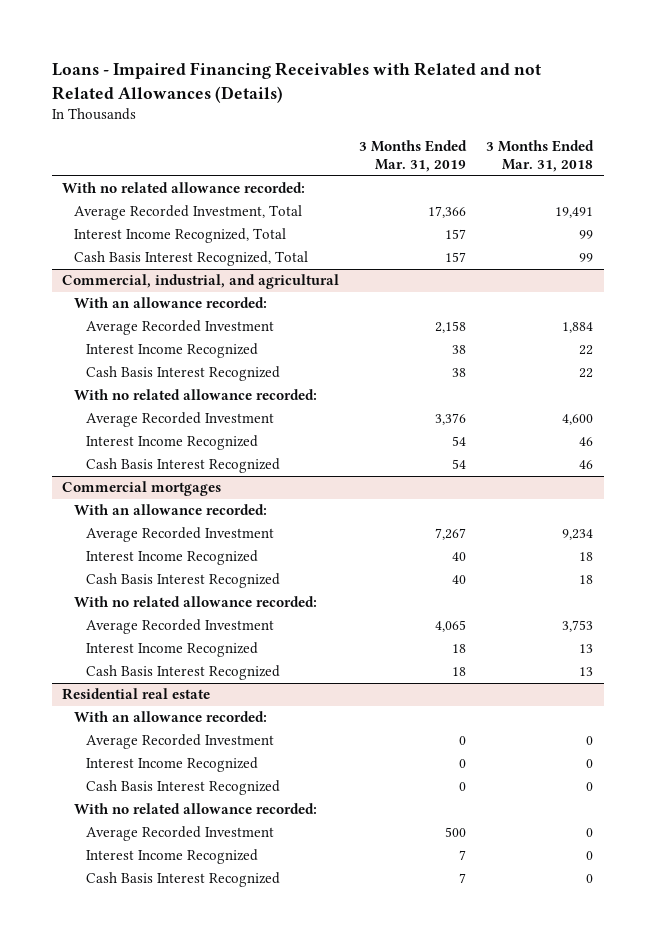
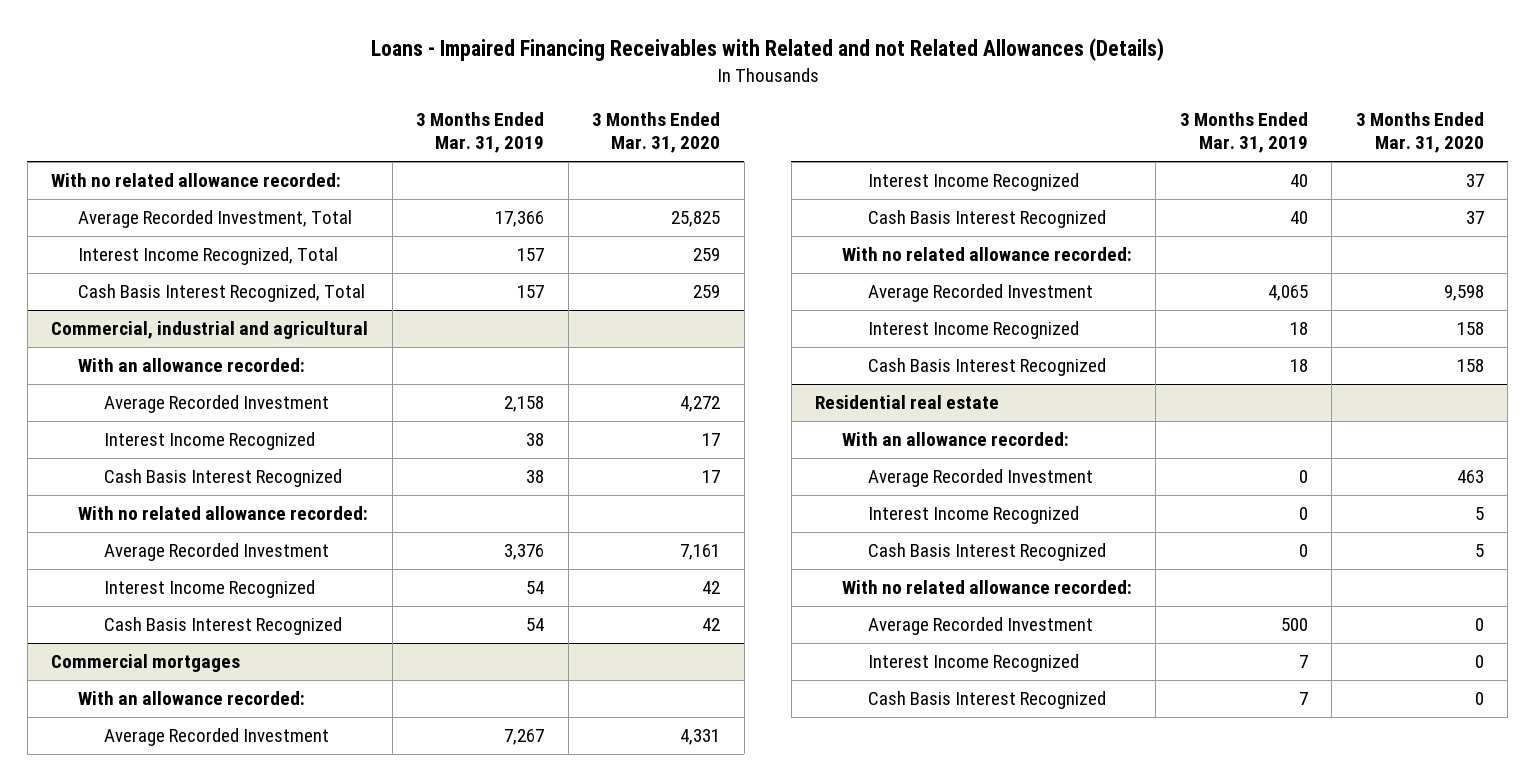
[486,139,595,173] 3 Months Ended Mar. 31, 2018 -> none
none -> [592,111,721,154] 3 Months Ended Mar. 31, 2020
[61,274,339,290] Commercial, industrial, and agricultural -> [51,321,369,340] Commercial, industrial and agricultural

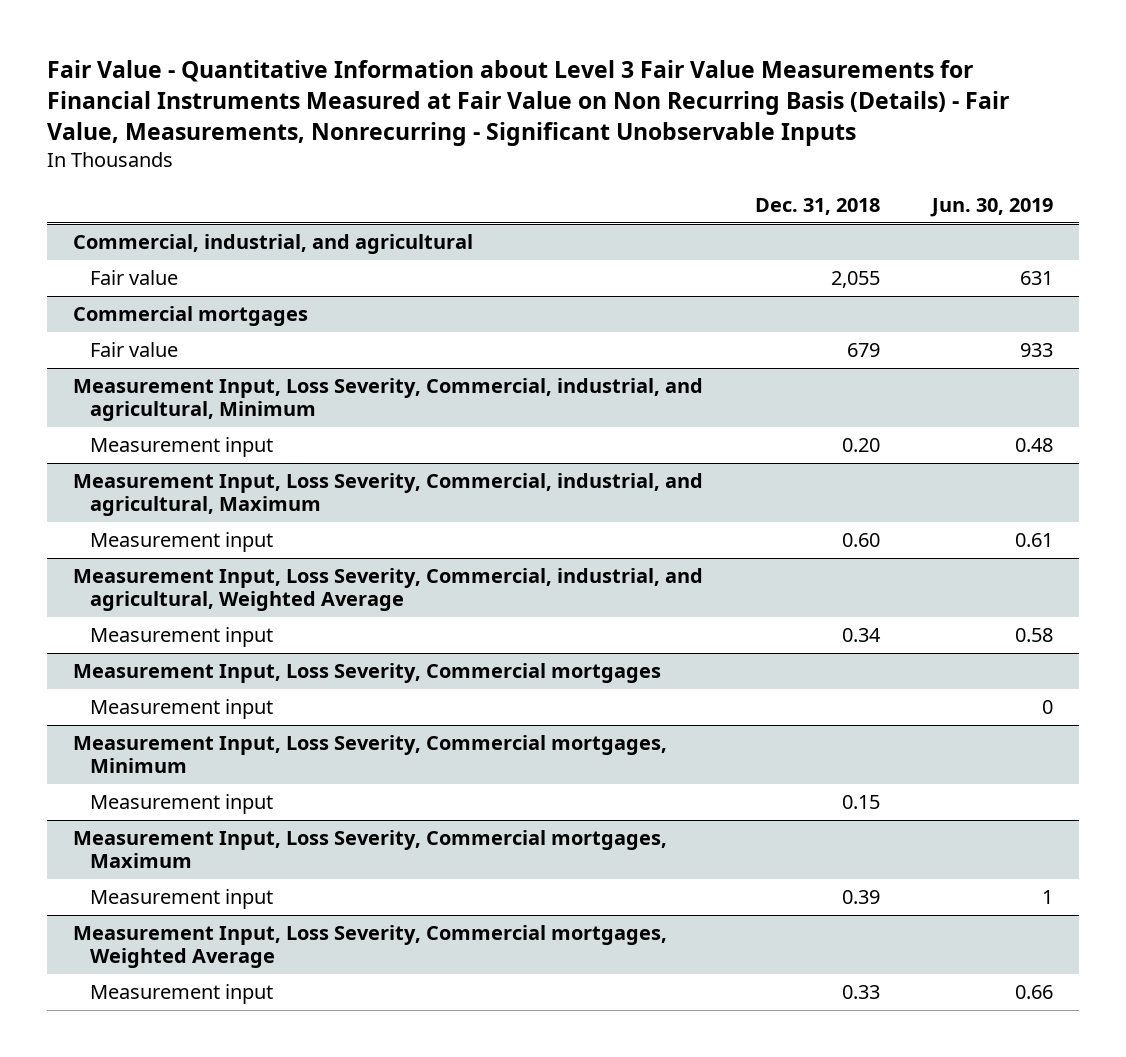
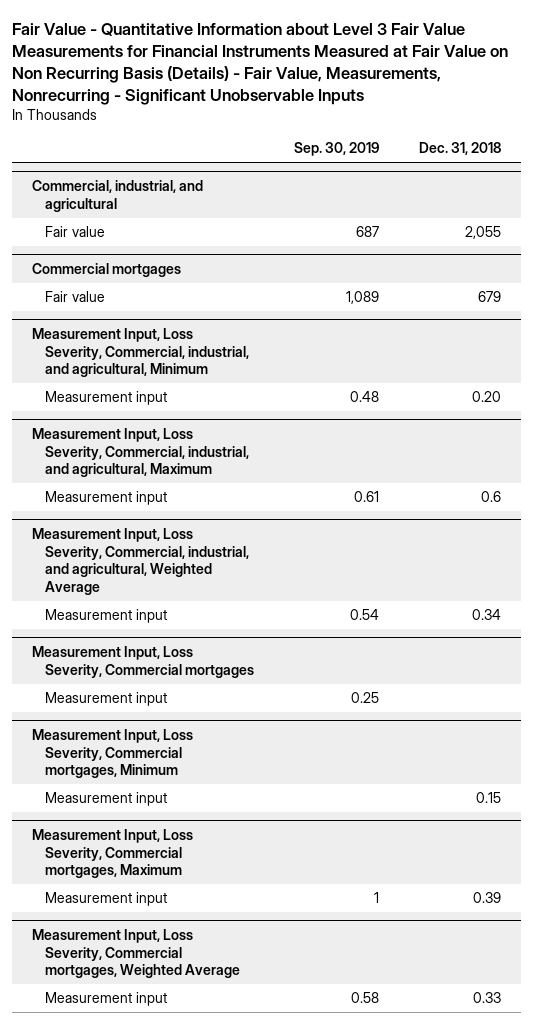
[930,197,1054,217] Jun. 30, 2019 -> none
none -> [294,142,380,157] Sep. 30, 2019
[842,533,881,548] 0.60 -> [481,491,502,503] 0.6

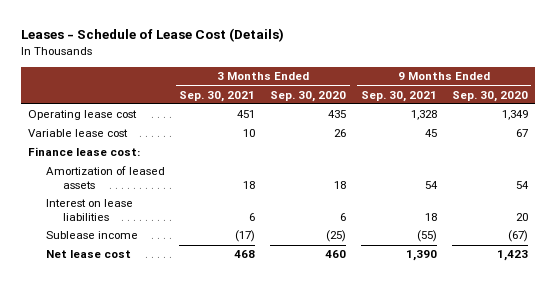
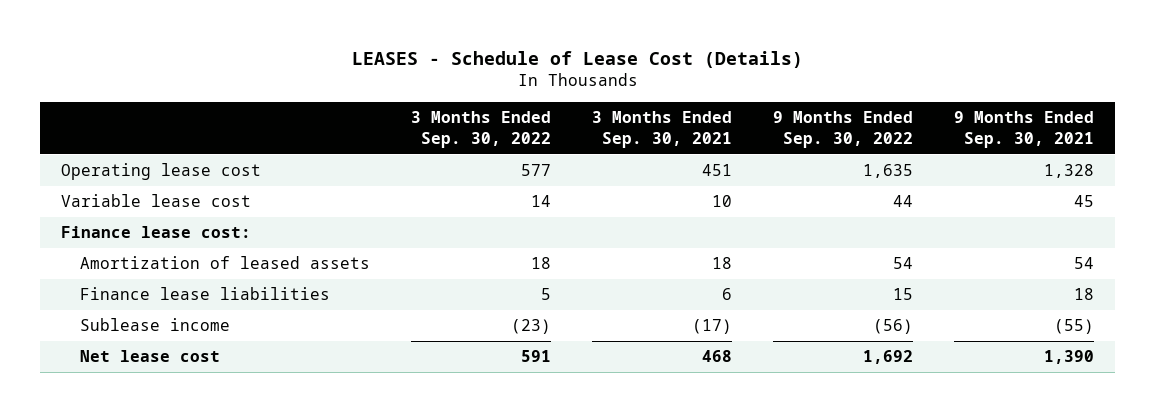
[20,28,284,43] Leases - Schedule of Lease Cost (Details) -> [351,51,803,69] LEASES - Schedule of Lease Cost (Details)
[270,90,347,102] Sep. 30, 2020 -> none
[451,90,528,102] Sep. 30, 2020 -> none
none -> [411,111,552,148] 3 Months Ended Sep. 30, 2022
none -> [773,111,914,148] 9 Months Ended Sep. 30, 2022
[45,199,133,221] Interest on lease liabilities -> [80,287,331,301] Finance lease liabilities

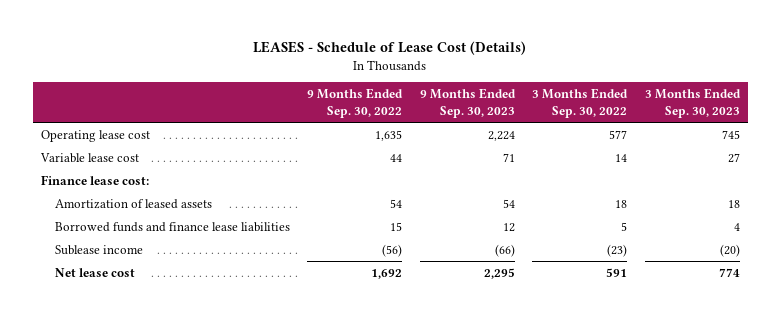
[592,111,733,148] 3 Months Ended Sep. 30, 2021 -> none
[954,111,1095,148] 9 Months Ended Sep. 30, 2021 -> none
none -> [419,88,516,118] 9 Months Ended Sep. 30, 2023
none -> [644,88,741,118] 3 Months Ended Sep. 30, 2023
[80,287,331,301] Finance lease liabilities -> [54,221,290,232] Borrowed funds and finance lease liabilities

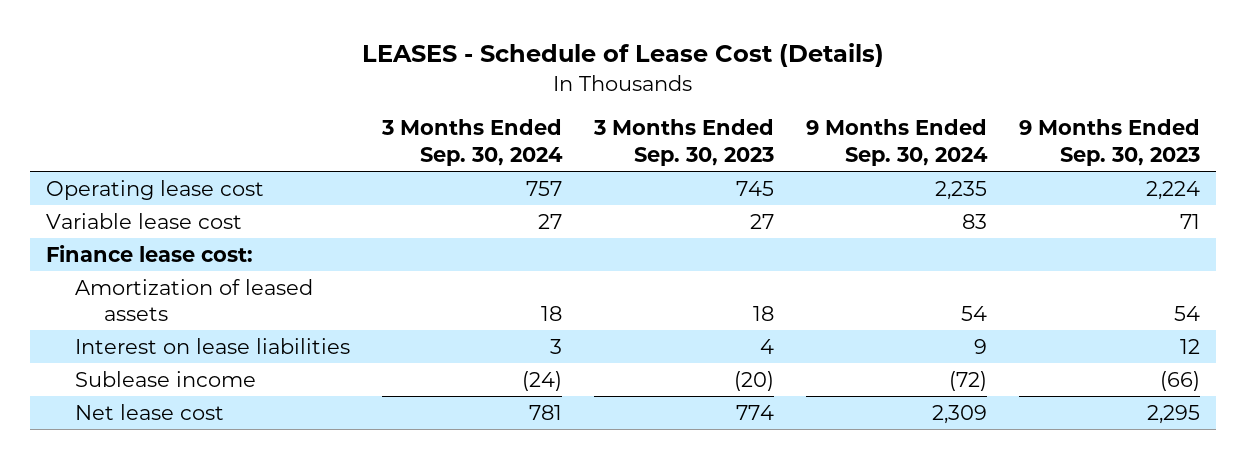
[307,88,404,118] 9 Months Ended Sep. 30, 2022 -> none
[532,88,629,118] 3 Months Ended Sep. 30, 2022 -> none
none -> [380,119,563,166] 3 Months Ended Sep. 30, 2024
none -> [805,119,988,166] 9 Months Ended Sep. 30, 2024
[54,221,290,232] Borrowed funds and finance lease liabilities -> [75,337,351,354] Interest on lease liabilities

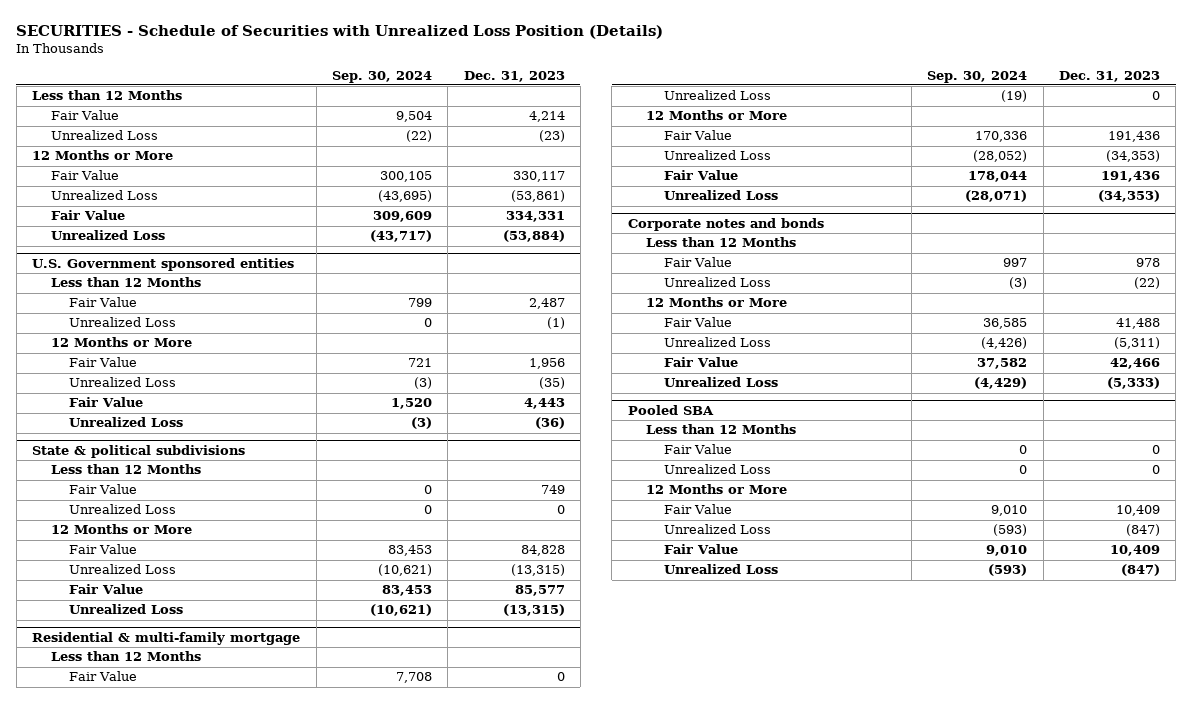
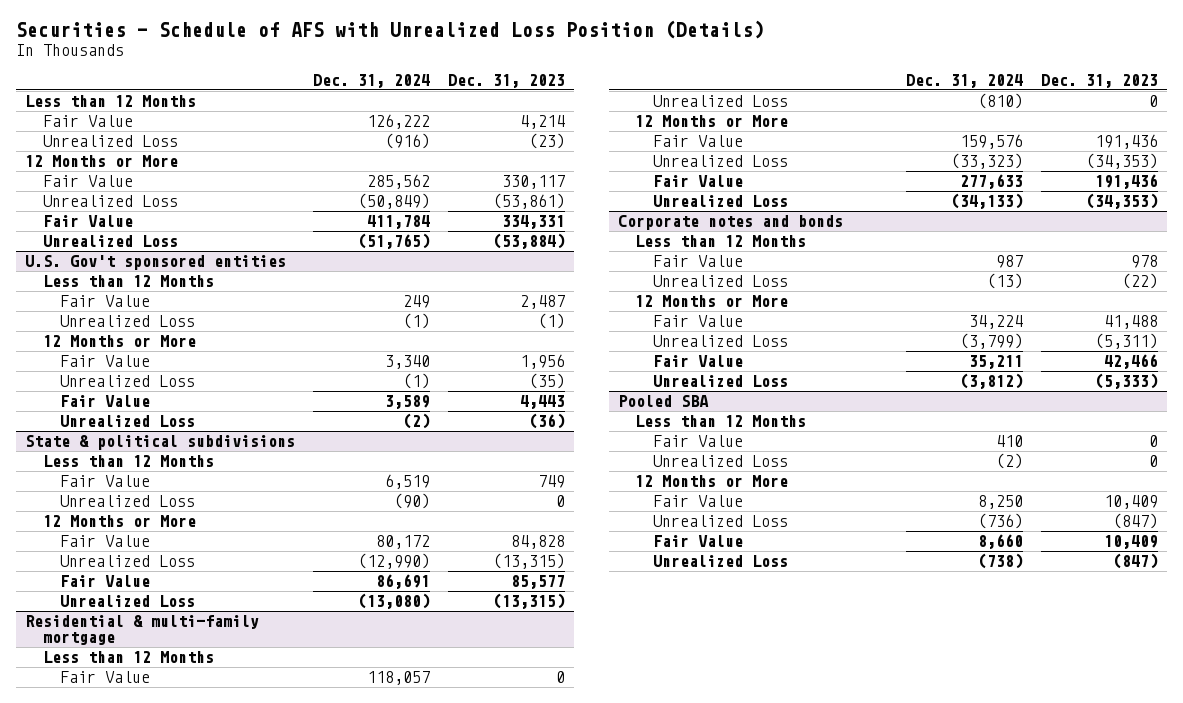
[16,24,664,39] SECURITIES - Schedule of Securities with Unrealized Loss Position (Details) -> [15,20,764,40] Securities - Schedule of AFS with Unrealized Loss Position (Details)
[331,70,432,83] Sep. 30, 2024 -> none
none -> [313,73,431,88] Dec. 31, 2024
[32,257,295,271] U.S. Government sponsored entities -> [24,255,286,271] U.S. Gov't sponsored entities

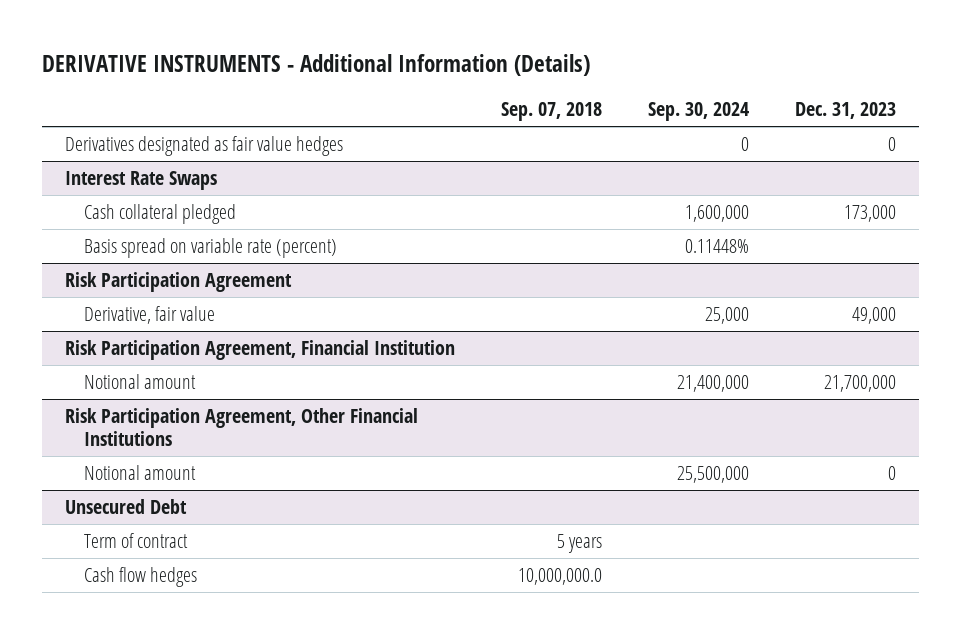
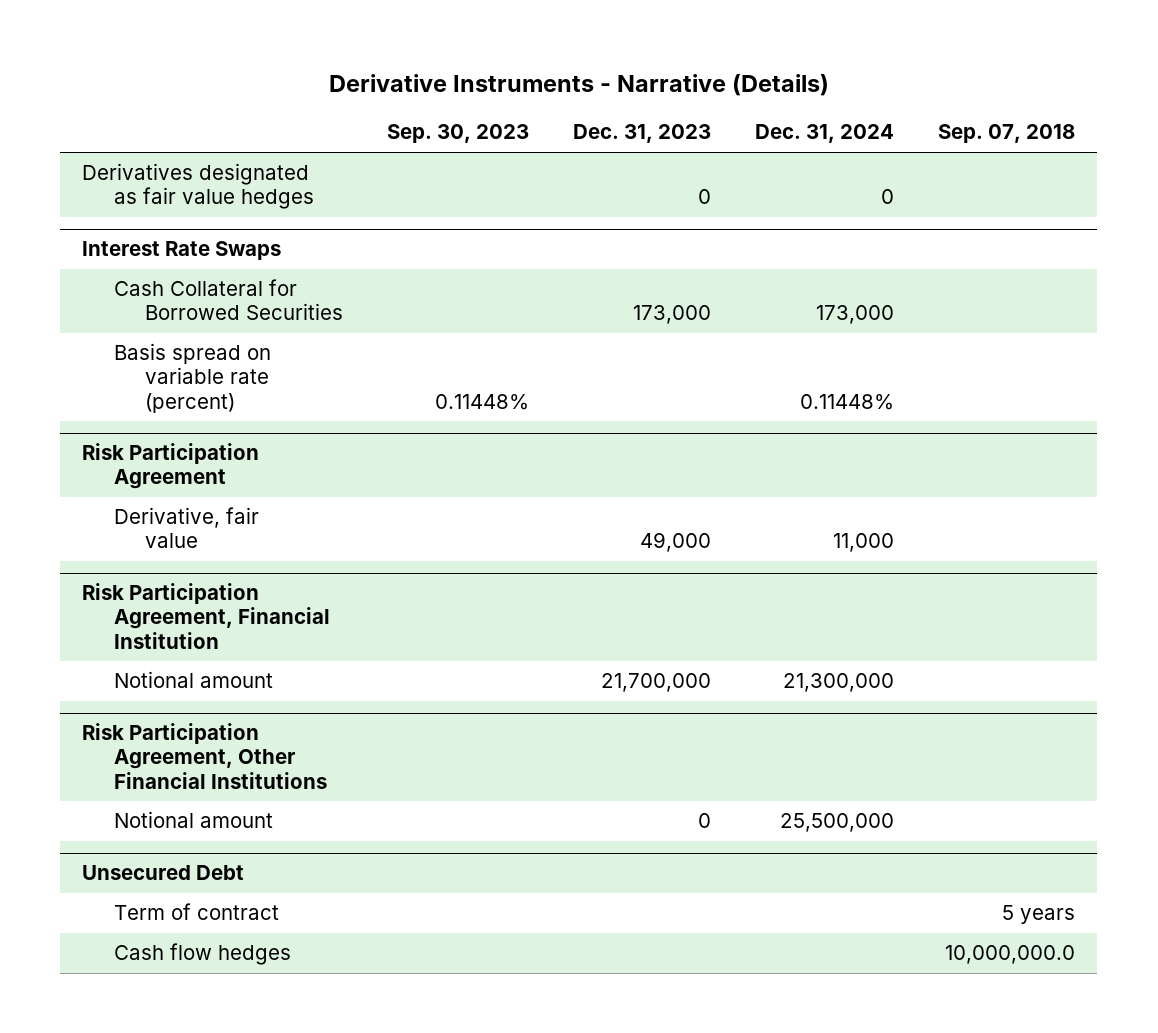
[41,54,590,77] DERIVATIVE INSTRUMENTS - Additional Information (Details) -> [328,73,829,96] Derivative Instruments - Narrative (Details)
[647,102,749,122] Sep. 30, 2024 -> none
none -> [387,124,530,144] Sep. 30, 2023
none -> [755,124,895,144] Dec. 31, 2024
[83,204,236,225] Cash collateral pledged -> [113,279,343,321] Cash Collateral for Borrowed Securities

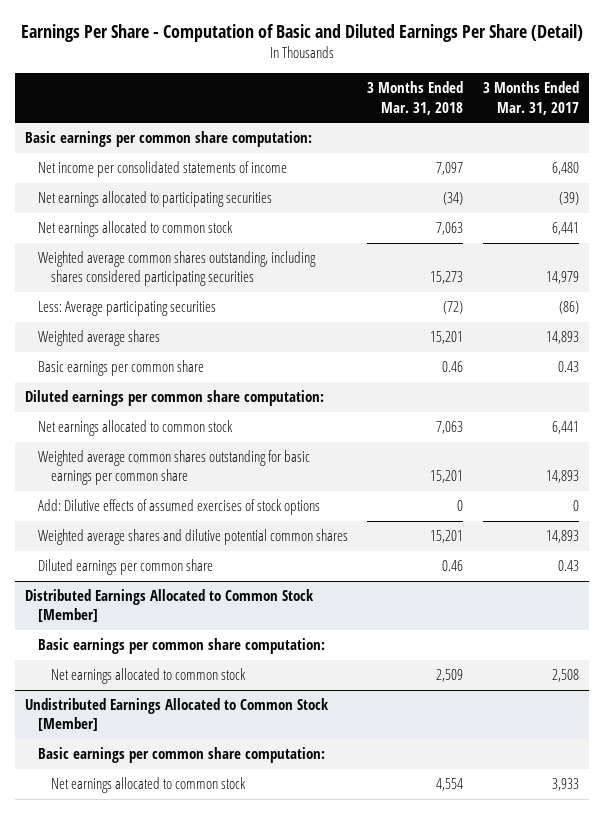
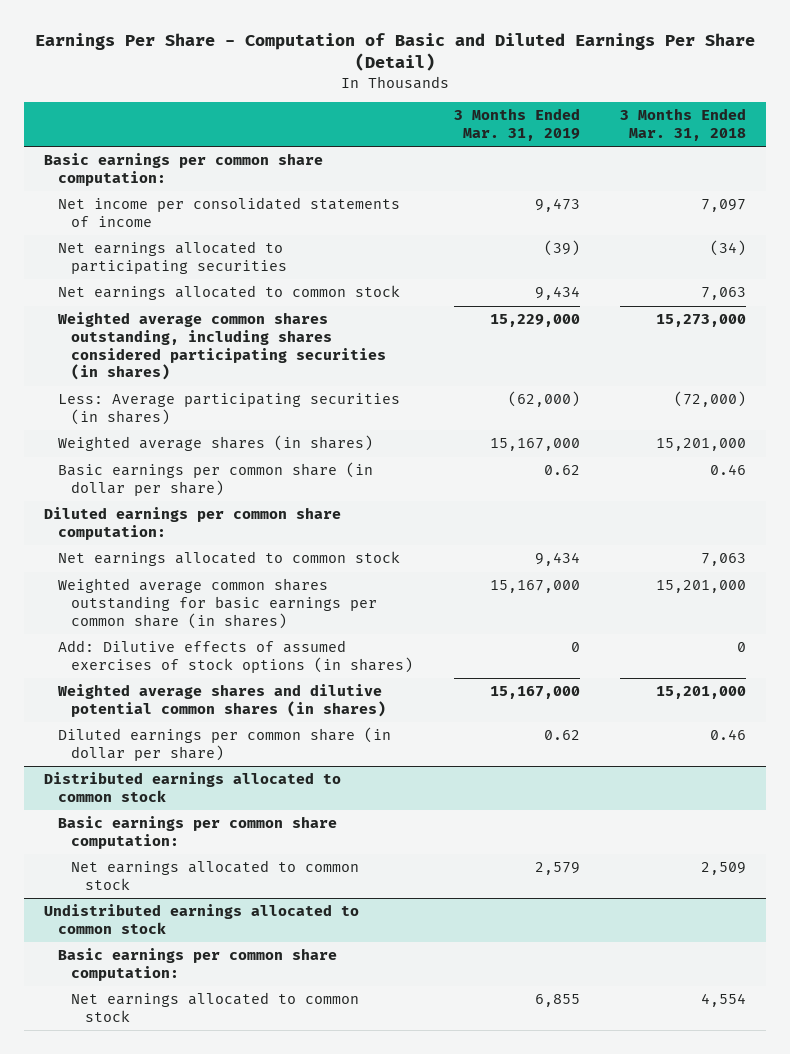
[482,81,579,115] 3 Months Ended Mar. 31, 2017 -> none
none -> [453,108,580,142] 3 Months Ended Mar. 31, 2019
[37,251,316,287] Weighted average common shares outstanding, including shares considered participating securities -> [56,312,387,381] Weighted average common shares outstanding, including shares considered participating securities (in shares)
[430,271,464,285] 15,273 -> [655,314,746,328] 15,273,000
[37,301,216,317] Less: Average participating securities -> [57,393,400,426] Less: Average participating securities (in shares)
[443,301,464,315] (72) -> [673,391,746,408] (72,000)
[37,330,160,347] Weighted average shares -> [57,435,373,452] Weighted average shares (in shares)
[430,331,464,345] 15,201 -> [655,438,746,452] 15,201,000
[37,360,204,377] Basic earnings per common share -> [57,462,373,497] Basic earnings per common share (in dollar per share)
[37,450,310,486] Weighted average common shares outstanding for basic earnings per common share -> [57,578,378,629] Weighted average common shares outstanding for basic earnings per common share (in shares)
[430,470,464,484] 15,201 -> [655,580,746,594] 15,201,000
[37,499,320,516] Add: Dilutive effects of assumed exercises of stock options -> [57,640,414,674] Add: Dilutive effects of assumed exercises of stock options (in shares)
[37,529,348,546] Weighted average shares and dilutive potential common shares -> [56,684,387,718] Weighted average shares and dilutive potential common shares (in shares)
[430,530,464,544] 15,201 -> [655,686,746,700] 15,201,000
[37,559,213,576] Diluted earnings per common share -> [57,727,391,762] Diluted earnings per common share (in dollar per share)
[24,589,314,623] Distributed Earnings Allocated to Common Stock [Member] -> [44,772,342,803] Distributed earnings allocated to common stock
[24,698,329,732] Undistributed Earnings Allocated to Common Stock [Member] -> [44,904,360,935] Undistributed earnings allocated to common stock

